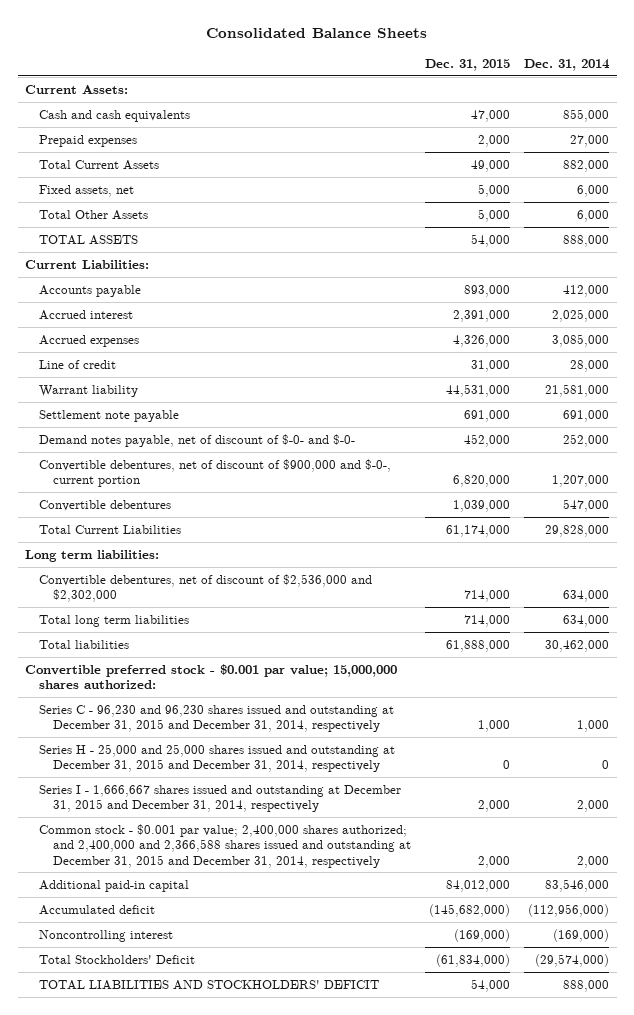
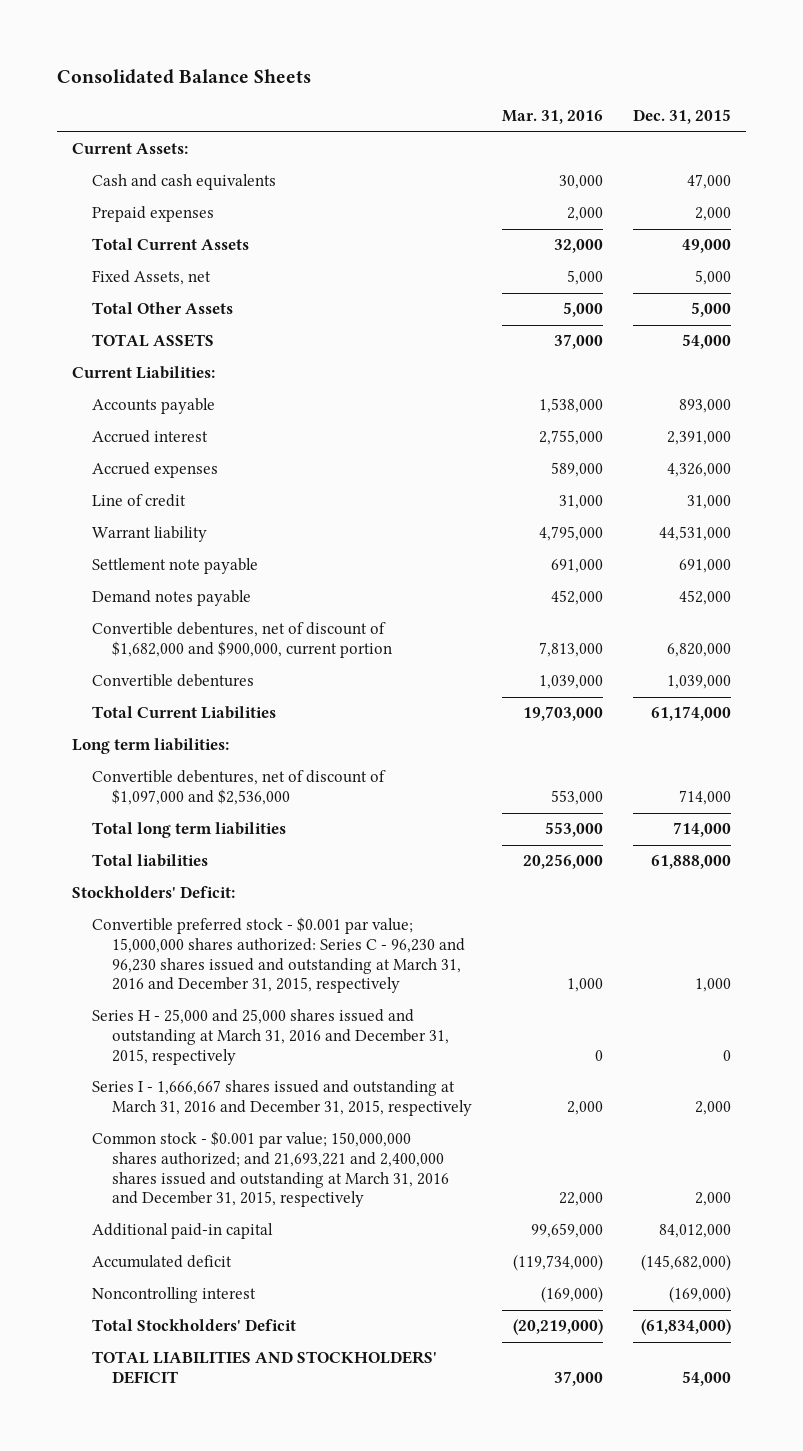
[524,58,611,71] Dec. 31, 2014 -> none
none -> [502,110,604,125] Mar. 31, 2016
[38,184,134,197] Fixed assets, net -> [92,270,212,286] Fixed Assets, net
[38,433,355,447] Demand notes payable, net of discount of $-0- and $-0- -> [92,590,252,607] Demand notes payable
[38,458,391,488] Convertible debentures, net of discount of $900,000 and $-0-, current portion -> [92,622,393,659] Convertible debentures, net of discount of $1,682,000 and $900,000, current portion
[38,573,372,603] Convertible debentures, net of discount of $2,536,000 and $2,302,000 -> [92,770,387,806] Convertible debentures, net of discount of $1,097,000 and $2,536,000
[24,663,397,690] Convertible preferred stock - $0.001 par value; 15,000,000 shares authorized: -> none
none -> [71,886,235,899] Stockholders' Deficit:
[38,704,394,733] Series C - 96,230 and 96,230 shares issued and outstanding at December 31, 2015 and December 31, 2014, respectively -> [92,917,466,994] Convertible preferred stock - $0.001 par value; 15,000,000 shares authorized: Series C - 96,230 and 96,230 shares issued and outstanding at March 31, 2016 and December 31, 2015, respectively
[38,743,395,773] Series H - 25,000 and 25,000 shares issued and outstanding at December 31, 2015 and December 31, 2014, respectively -> [92,1009,450,1065] Series H - 25,000 and 25,000 shares issued and outstanding at March 31, 2016 and December 31, 2015, respectively
[38,784,401,813] Series I - 1,666,667 shares issued and outstanding at December 31, 2015 and December 31, 2014, respectively -> [92,1080,473,1117] Series I - 1,666,667 shares issued and outstanding at March 31, 2016 and December 31, 2015, respectively
[38,823,411,868] Common stock - $0.001 par value; 2,400,000 shares authorized; and 2,400,000 and 2,366,588 shares issued and outstanding at December 31, 2015 and December 31, 2014, respectively -> [92,1131,450,1208] Common stock - $0.001 par value; 150,000,000 shares authorized; and 21,693,221 and 2,400,000 shares issued and outstanding at March 31, 2016 and December 31, 2015, respectively

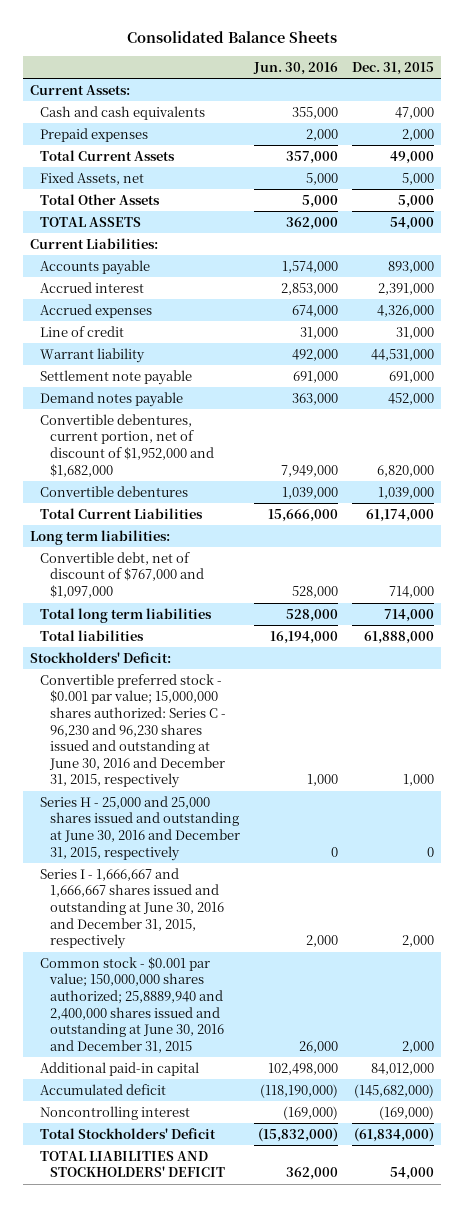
[502,110,604,125] Mar. 31, 2016 -> none
none -> [252,61,338,75] Jun. 30, 2016
[92,622,393,659] Convertible debentures, net of discount of $1,682,000 and $900,000, current portion -> [40,413,214,477] Convertible debentures, current portion, net of discount of $1,952,000 and $1,682,000
[92,770,387,806] Convertible debentures, net of discount of $1,097,000 and $2,536,000 -> [40,551,204,599] Convertible debt, net of discount of $767,000 and $1,097,000
[92,917,466,994] Convertible preferred stock - $0.001 par value; 15,000,000 shares authorized: Series C - 96,230 and 96,230 shares issued and outstanding at March 31, 2016 and December 31, 2015, respectively -> [40,673,226,789] Convertible preferred stock - $0.001 par value; 15,000,000 shares authorized: Series C - 96,230 and 96,230 shares issued and outstanding at June 30, 2016 and December 31, 2015, respectively
[92,1009,450,1065] Series H - 25,000 and 25,000 shares issued and outstanding at March 31, 2016 and December 31, 2015, respectively -> [40,795,240,861] Series H - 25,000 and 25,000 shares issued and outstanding at June 30, 2016 and December 31, 2015, respectively
[92,1080,473,1117] Series I - 1,666,667 shares issued and outstanding at March 31, 2016 and December 31, 2015, respectively -> [40,867,224,950] Series I - 1,666,667 and 1,666,667 shares issued and outstanding at June 30, 2016 and December 31, 2015, respectively
[92,1131,450,1208] Common stock - $0.001 par value; 150,000,000 shares authorized; and 21,693,221 and 2,400,000 shares issued and outstanding at March 31, 2016 and December 31, 2015, respectively -> [40,956,224,1053] Common stock - $0.001 par value; 150,000,000 shares authorized; 25,8889,940 and 2,400,000 shares issued and outstanding at June 30, 2016 and December 31, 2015

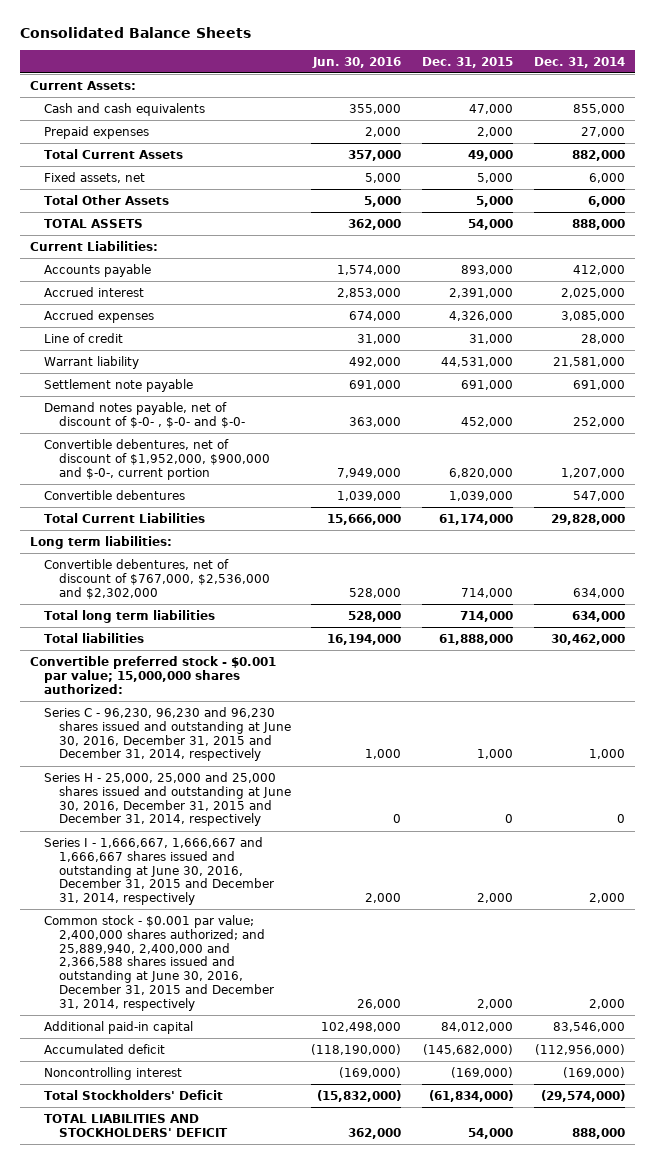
none -> [533,56,625,68] Dec. 31, 2014
[40,171,145,185] Fixed Assets, net -> [44,171,146,183] Fixed assets, net
[40,391,184,407] Demand notes payable -> [44,401,245,428] Demand notes payable, net of discount of $-0- , $-0- and $-0-
[40,413,214,477] Convertible debentures, current portion, net of discount of $1,952,000 and $1,682,000 -> [44,438,270,480] Convertible debentures, net of discount of $1,952,000, $900,000 and $-0-, current portion
[40,551,204,599] Convertible debt, net of discount of $767,000 and $1,097,000 -> [44,558,270,599] Convertible debentures, net of discount of $767,000, $2,536,000 and $2,302,000
[30,651,172,663] Stockholders' Deficit: -> none
none -> [30,655,277,694] Convertible preferred stock - $0.001 par value; 15,000,000 shares authorized:
[40,673,226,789] Convertible preferred stock - $0.001 par value; 15,000,000 shares authorized: Series C - 96,230 and 96,230 shares issued and outstanding at June 30, 2016 and December 31, 2015, respectively -> [44,706,291,762] Series C - 96,230, 96,230 and 96,230 shares issued and outstanding at June 30, 2016, December 31, 2015 and December 31, 2014, respectively
[40,795,240,861] Series H - 25,000 and 25,000 shares issued and outstanding at June 30, 2016 and December 31, 2015, respectively -> [44,771,291,827] Series H - 25,000, 25,000 and 25,000 shares issued and outstanding at June 30, 2016, December 31, 2015 and December 31, 2014, respectively
[40,867,224,950] Series I - 1,666,667 and 1,666,667 shares issued and outstanding at June 30, 2016 and December 31, 2015, respectively -> [44,836,274,906] Series I - 1,666,667, 1,666,667 and 1,666,667 shares issued and outstanding at June 30, 2016, December 31, 2015 and December 31, 2014, respectively
[40,956,224,1053] Common stock - $0.001 par value; 150,000,000 shares authorized; 25,8889,940 and 2,400,000 shares issued and outstanding at June 30, 2016 and December 31, 2015 -> [44,914,274,1012] Common stock - $0.001 par value; 2,400,000 shares authorized; and 25,889,940, 2,400,000 and 2,366,588 shares issued and outstanding at June 30, 2016, December 31, 2015 and December 31, 2014, respectively

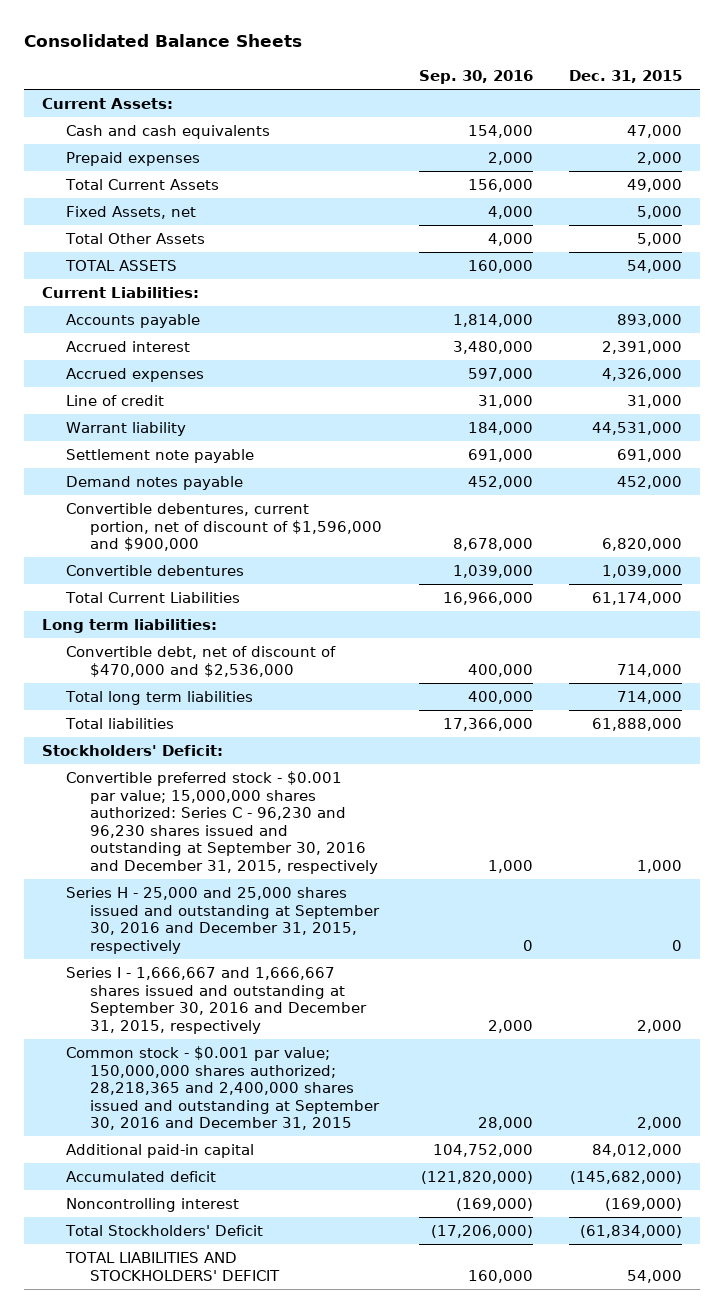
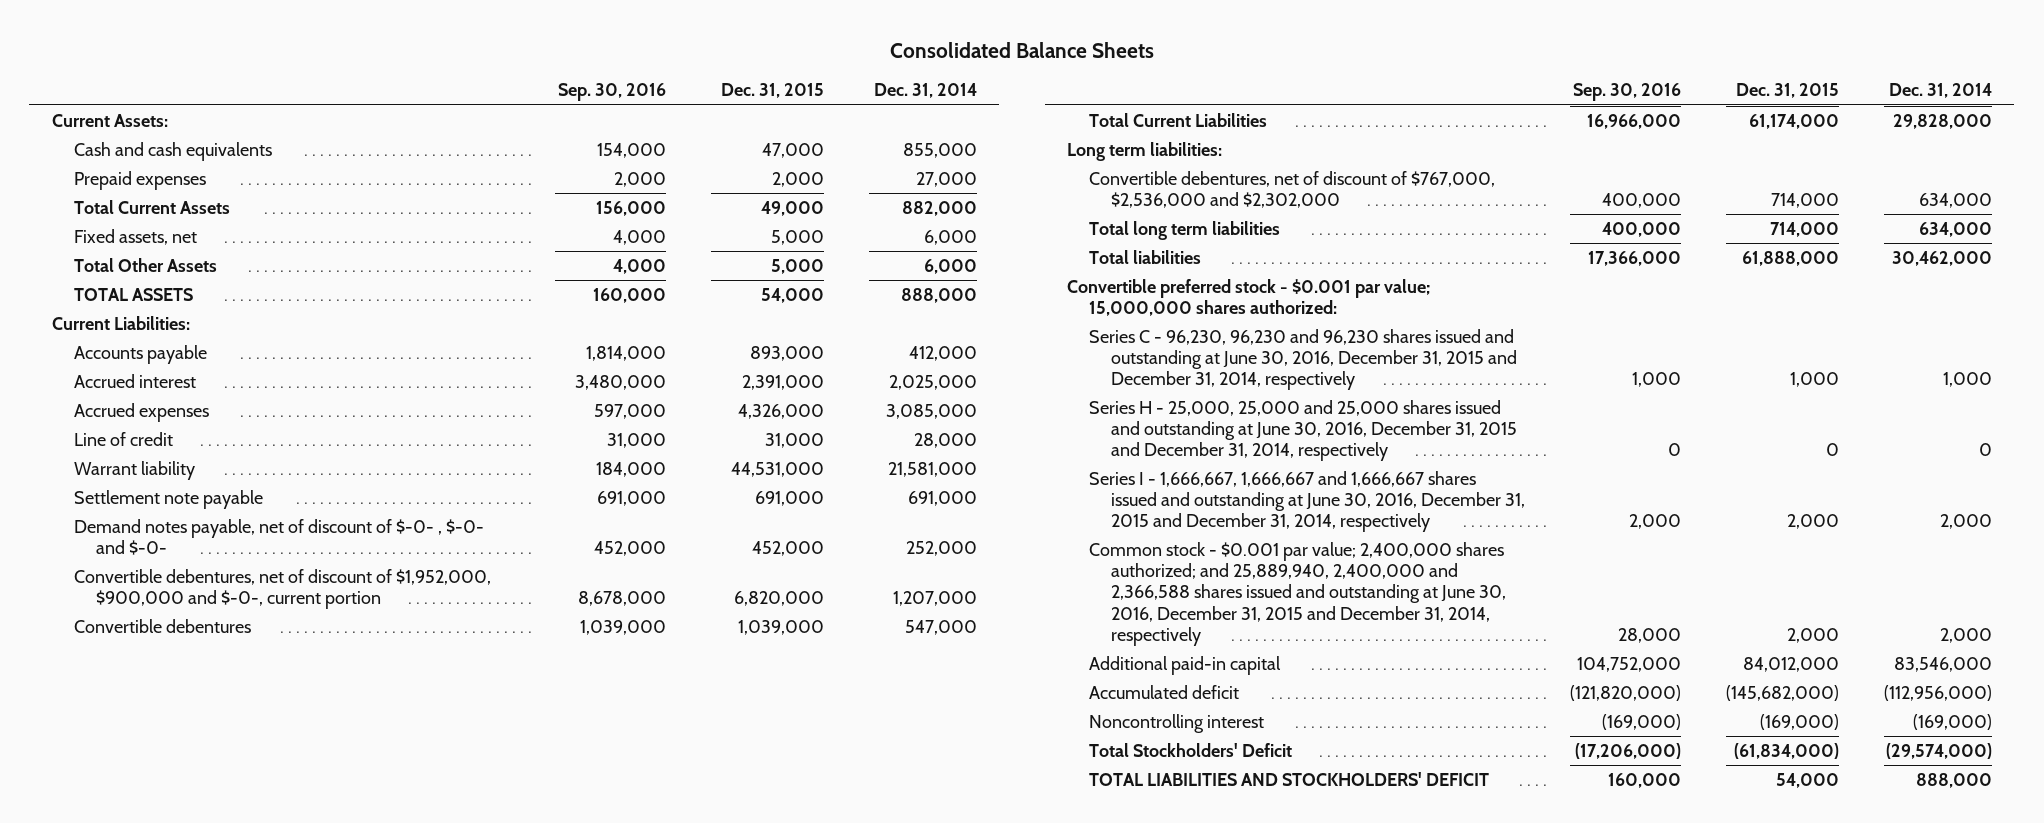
none -> [873,83,977,99] Dec. 31, 2014
[66,205,197,219] Fixed Assets, net -> [73,228,197,245] Fixed assets, net
[66,475,244,490] Demand notes payable -> [73,518,484,556] Demand notes payable, net of discount of $-0- , $-0- and $-0-
[66,502,383,552] Convertible debentures, current portion, net of discount of $1,596,000 and $900,000 -> [73,568,491,610] Convertible debentures, net of discount of $1,952,000, $900,000 and $-0-, current portion
[66,645,337,677] Convertible debt, net of discount of $470,000 and $2,536,000 -> [1088,170,1495,209] Convertible debentures, net of discount of $767,000, $2,536,000 and $2,302,000
[42,744,224,756] Stockholders' Deficit: -> none
none -> [1067,278,1431,317] Convertible preferred stock - $0.001 par value; 15,000,000 shares authorized:
[66,770,379,874] Convertible preferred stock - $0.001 par value; 15,000,000 shares authorized: Series C - 96,230 and 96,230 shares issued and outstanding at September 30, 2016 and December 31, 2015, respectively -> [1088,328,1517,391] Series C - 96,230, 96,230 and 96,230 shares issued and outstanding at June 30, 2016, December 31, 2015 and December 31, 2014, respectively
[66,886,381,954] Series H - 25,000 and 25,000 shares issued and outstanding at September 30, 2016 and December 31, 2015, respectively -> [1088,399,1517,462] Series H - 25,000, 25,000 and 25,000 shares issued and outstanding at June 30, 2016, December 31, 2015 and December 31, 2014, respectively
[66,966,368,1034] Series I - 1,666,667 and 1,666,667 shares issued and outstanding at September 30, 2016 and December 31, 2015, respectively -> [1088,470,1525,533] Series I - 1,666,667, 1,666,667 and 1,666,667 shares issued and outstanding at June 30, 2016, December 31, 2015 and December 31, 2014, respectively
[66,1045,381,1131] Common stock - $0.001 par value; 150,000,000 shares authorized; 28,218,365 and 2,400,000 shares issued and outstanding at September 30, 2016 and December 31, 2015 -> [1088,541,1506,646] Common stock - $0.001 par value; 2,400,000 shares authorized; and 25,889,940, 2,400,000 and 2,366,588 shares issued and outstanding at June 30, 2016, December 31, 2015 and December 31, 2014, respectively

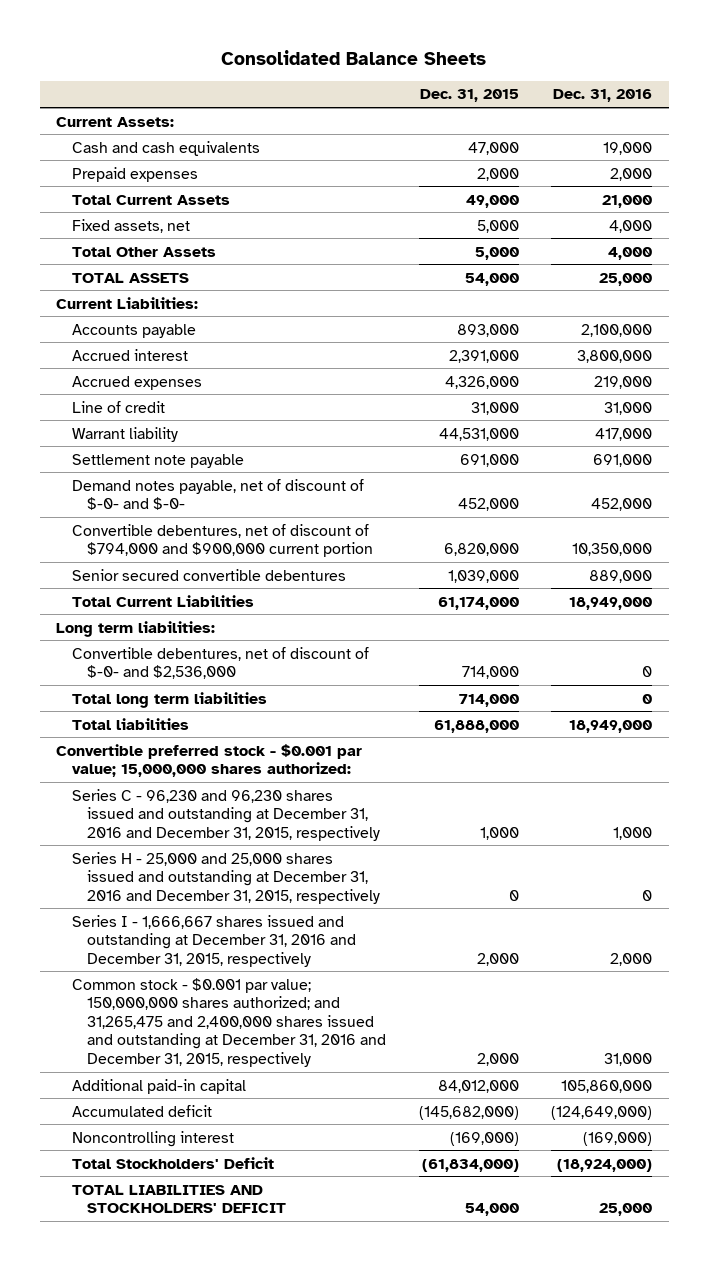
[557,83,666,102] Sep. 30, 2016 -> none
[873,83,977,99] Dec. 31, 2014 -> none
none -> [553,89,653,103] Dec. 31, 2016
[73,518,484,556] Demand notes payable, net of discount of $-0- , $-0- and $-0- -> [71,478,364,511] Demand notes payable, net of discount of $-0- and $-0-
[73,568,491,610] Convertible debentures, net of discount of $1,952,000, $900,000 and $-0-, current portion -> [71,523,373,558] Convertible debentures, net of discount of $794,000 and $900,000 current portion
[73,618,251,633] Convertible debentures -> [71,568,346,581] Senior secured convertible debentures
[1088,170,1495,209] Convertible debentures, net of discount of $767,000, $2,536,000 and $2,302,000 -> [71,646,369,680] Convertible debentures, net of discount of $-0- and $2,536,000
[1088,328,1517,391] Series C - 96,230, 96,230 and 96,230 shares issued and outstanding at June 30, 2016, December 31, 2015 and December 31, 2014, respectively -> [71,788,380,841] Series C - 96,230 and 96,230 shares issued and outstanding at December 31, 2016 and December 31, 2015, respectively
[1088,399,1517,462] Series H - 25,000, 25,000 and 25,000 shares issued and outstanding at June 30, 2016, December 31, 2015 and December 31, 2014, respectively -> [71,851,380,904] Series H - 25,000 and 25,000 shares issued and outstanding at December 31, 2016 and December 31, 2015, respectively
[1088,470,1525,533] Series I - 1,666,667, 1,666,667 and 1,666,667 shares issued and outstanding at June 30, 2016, December 31, 2015 and December 31, 2014, respectively -> [71,914,356,967] Series I - 1,666,667 shares issued and outstanding at December 31, 2016 and December 31, 2015, respectively
[1088,541,1506,646] Common stock - $0.001 par value; 2,400,000 shares authorized; and 25,889,940, 2,400,000 and 2,366,588 shares issued and outstanding at June 30, 2016, December 31, 2015 and December 31, 2014, respectively -> [71,977,386,1067] Common stock - $0.001 par value; 150,000,000 shares authorized; and 31,265,475 and 2,400,000 shares issued and outstanding at December 31, 2016 and December 31, 2015, respectively

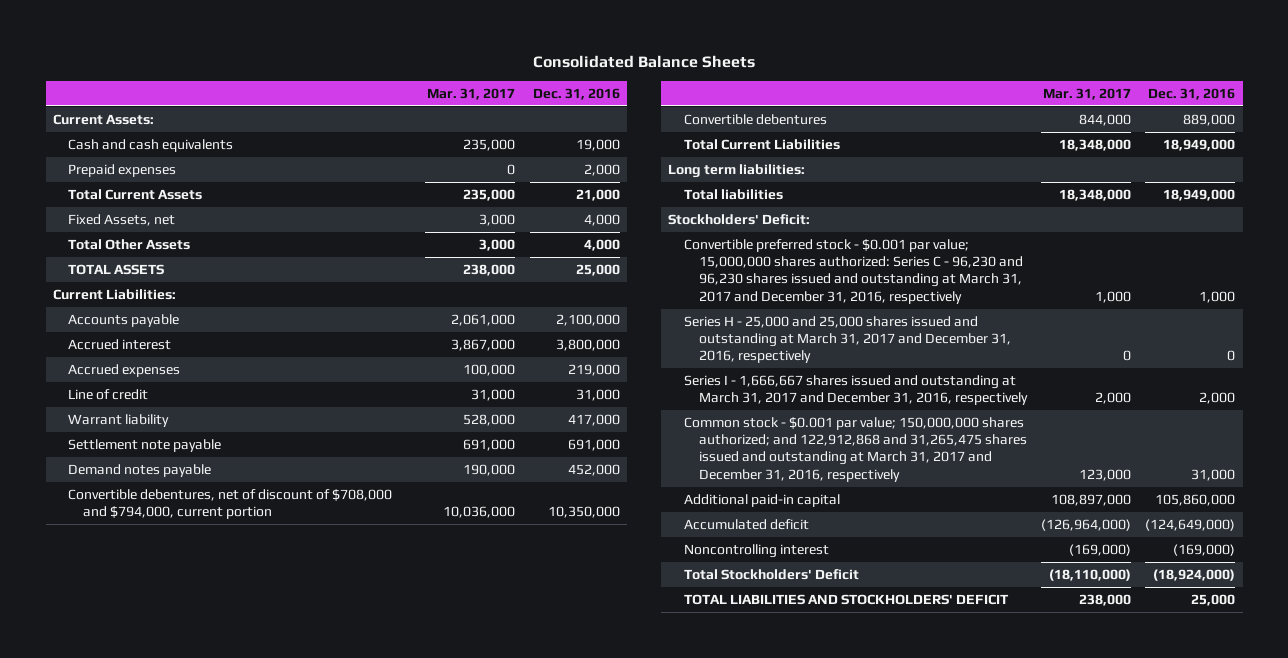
[419,89,519,103] Dec. 31, 2015 -> none
none -> [427,87,516,100] Mar. 31, 2017
[71,218,190,233] Fixed assets, net -> [67,213,175,226] Fixed Assets, net
[71,478,364,511] Demand notes payable, net of discount of $-0- and $-0- -> [67,463,211,477] Demand notes payable
[71,523,373,558] Convertible debentures, net of discount of $794,000 and $900,000 current portion -> [67,488,392,520] Convertible debentures, net of discount of $708,000 and $794,000, current portion
[71,568,346,581] Senior secured convertible debentures -> [683,113,827,125] Convertible debentures
[71,646,369,680] Convertible debentures, net of discount of $-0- and $2,536,000 -> none
[71,691,267,708] Total long term liabilities -> none
[56,743,363,778] Convertible preferred stock - $0.001 par value; 15,000,000 shares authorized: -> none
none -> [668,213,811,225] Stockholders' Deficit:
[71,788,380,841] Series C - 96,230 and 96,230 shares issued and outstanding at December 31, 2016 and December 31, 2015, respectively -> [683,238,1023,304] Convertible preferred stock - $0.001 par value; 15,000,000 shares authorized: Series C - 96,230 and 96,230 shares issued and outstanding at March 31, 2017 and December 31, 2016, respectively
[71,851,380,904] Series H - 25,000 and 25,000 shares issued and outstanding at December 31, 2016 and December 31, 2015, respectively -> [683,315,1011,364] Series H - 25,000 and 25,000 shares issued and outstanding at March 31, 2017 and December 31, 2016, respectively
[71,914,356,967] Series I - 1,666,667 shares issued and outstanding at December 31, 2016 and December 31, 2015, respectively -> [683,374,1028,406] Series I - 1,666,667 shares issued and outstanding at March 31, 2017 and December 31, 2016, respectively
[71,977,386,1067] Common stock - $0.001 par value; 150,000,000 shares authorized; and 31,265,475 and 2,400,000 shares issued and outstanding at December 31, 2016 and December 31, 2015, respectively -> [683,416,1027,482] Common stock - $0.001 par value; 150,000,000 shares authorized; and 122,912,868 and 31,265,475 shares issued and outstanding at March 31, 2017 and December 31, 2016, respectively

